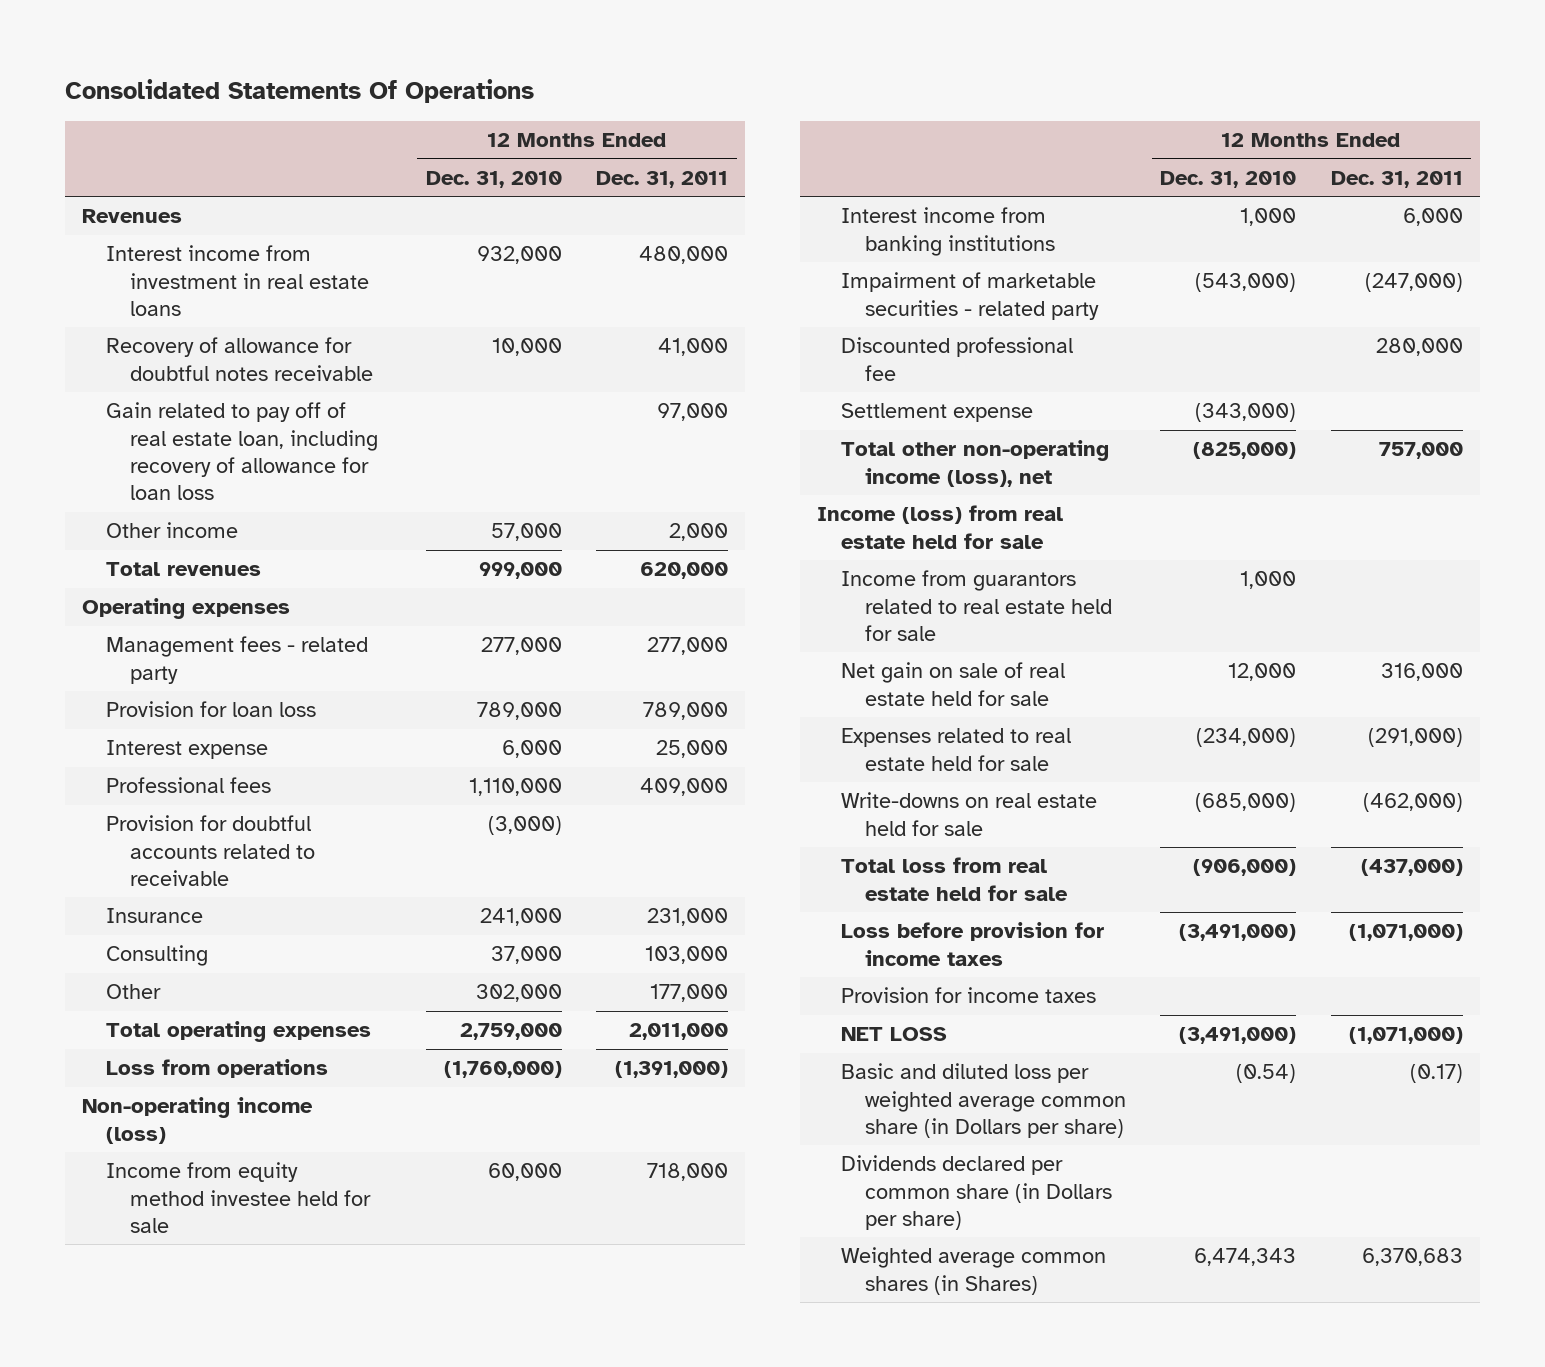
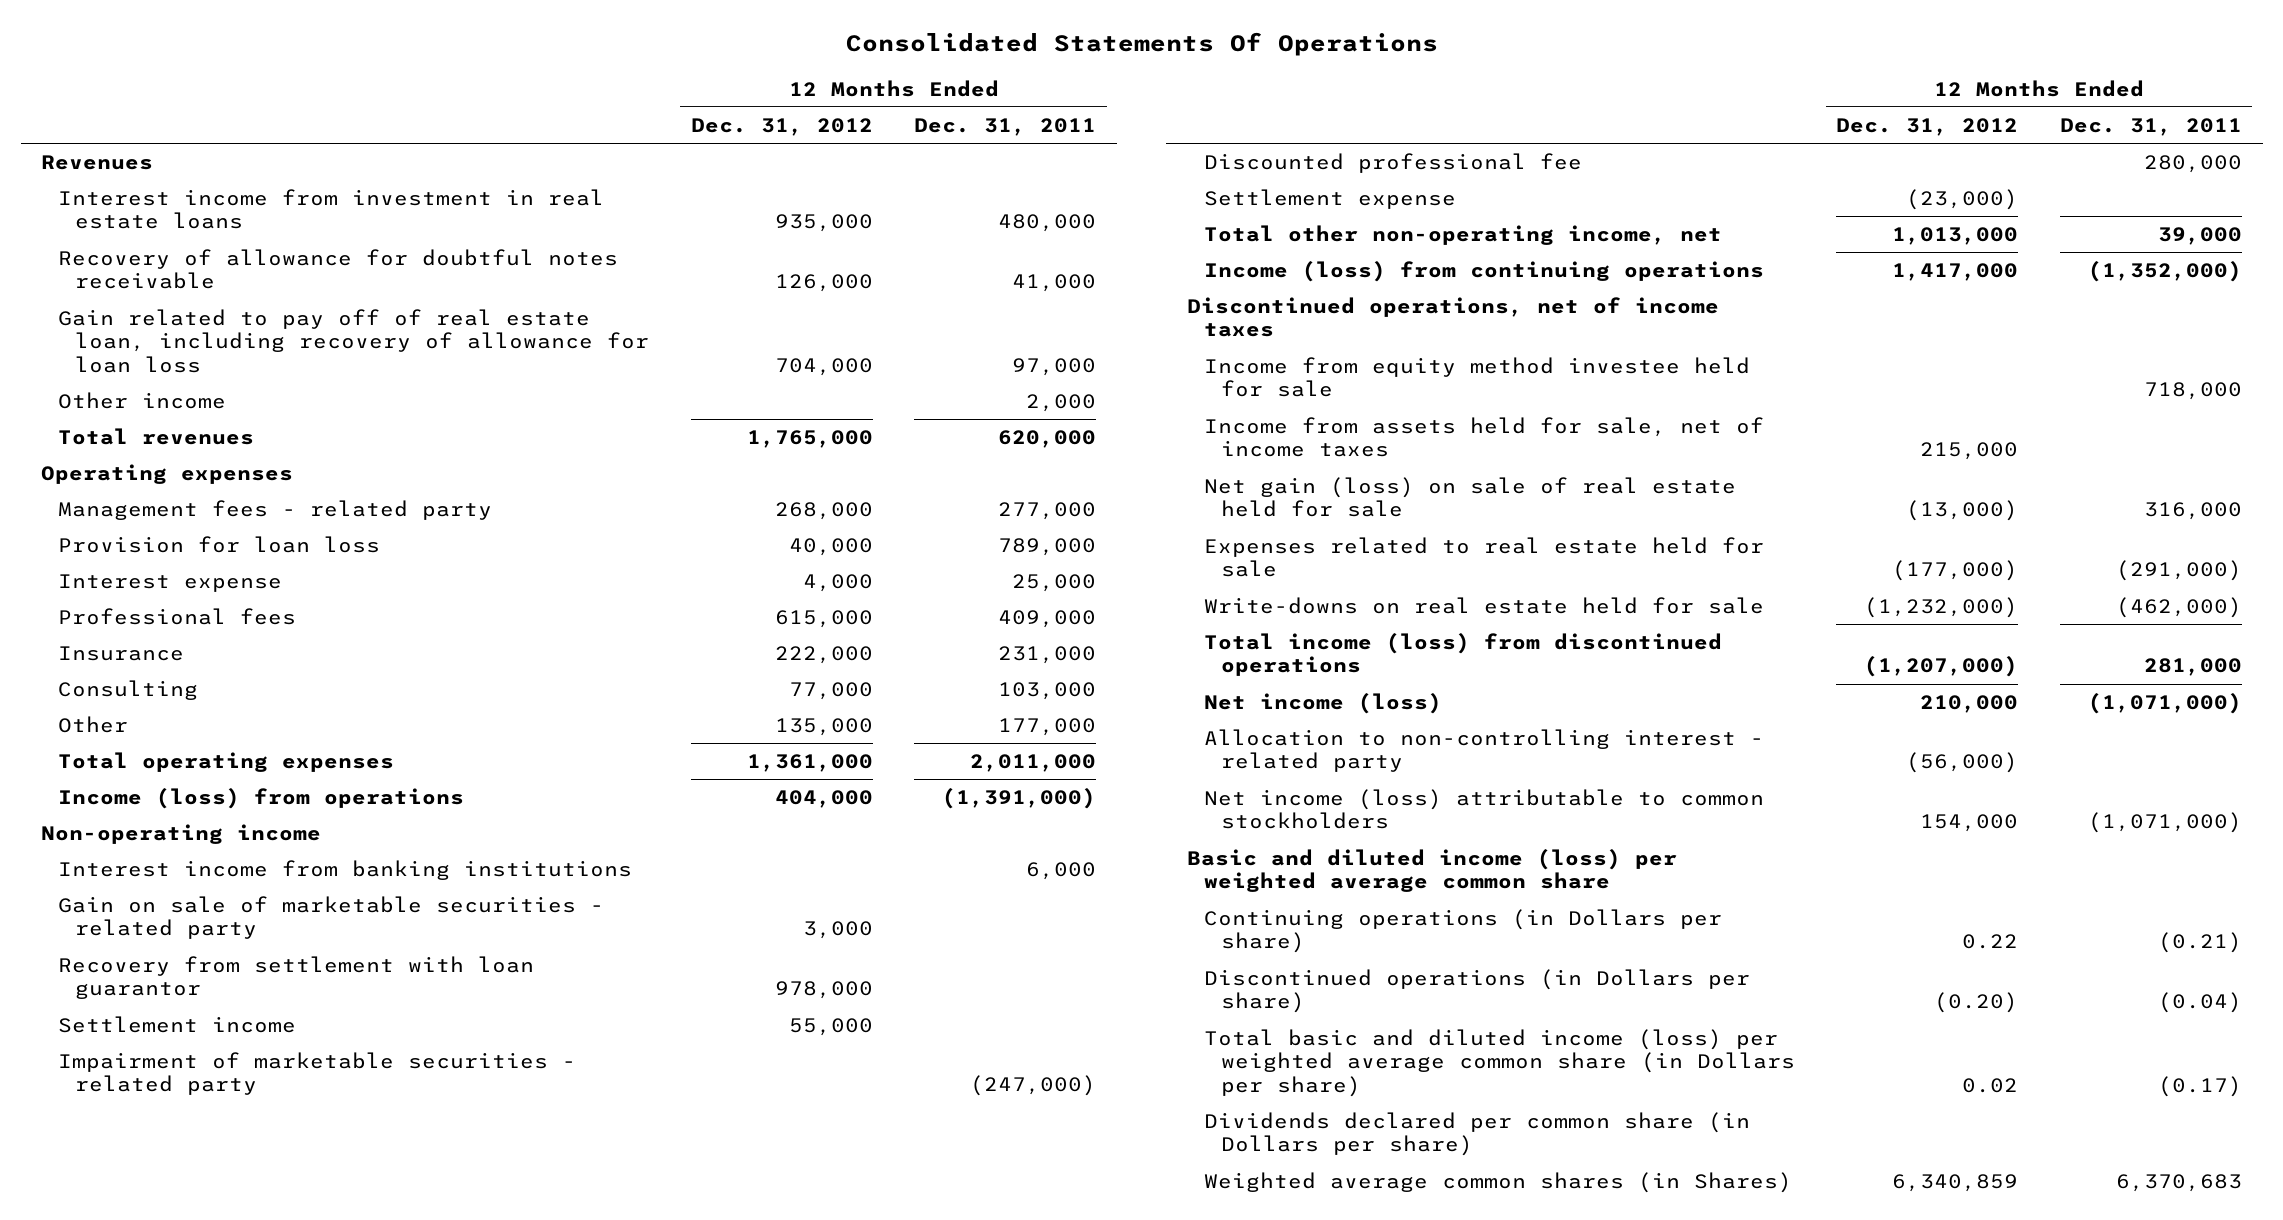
[425,170,562,188] Dec. 31, 2010 -> none
none -> [690,117,873,136] Dec. 31, 2012
[106,815,316,886] Provision for doubtful accounts related to receivable -> none
[106,1059,329,1079] Loss from operations -> [58,788,465,810] Income (loss) from operations
[82,1097,314,1144] Non-operating income (loss) -> [41,824,322,845] Non-operating income
none -> [58,896,605,940] Gain on sale of marketable securities - related party
none -> [58,956,535,1000] Recovery from settlement with loan guarantor
none -> [58,1016,297,1034] Settlement income
[816,505,1063,549] Income (loss) from real estate held for sale -> none
[840,570,1112,641] Income from guarantors related to real estate held for sale -> none
[840,440,1109,487] Total other non-operating income (loss), net -> [1203,225,1722,246] Total other non-operating income, net
[1378,442,1463,460] 757,000 -> [2158,227,2243,246] 39,000
none -> [1203,261,1764,283] Income (loss) from continuing operations
none -> [1187,297,1720,338] Discontinued operations, net of income taxes
[106,1162,372,1233] Income from equity method investee held for sale -> [1203,357,1750,398] Income from equity method investee held for sale
none -> [1203,417,1764,458] Income from assets held for sale, net of income taxes
[840,662,1065,706] Net gain on sale of real estate held for sale -> [1203,477,1736,518] Net gain (loss) on sale of real estate held for sale
[840,857,1068,901] Total loss from real estate held for sale -> none
[840,987,1096,1004] Provision for income taxes -> none
none -> [1203,633,1722,677] Total income (loss) from discontinued operations
[840,922,1104,966] Loss before provision for income taxes -> [1203,693,1442,715] Net income (loss)
none -> [1203,729,1764,773] Allocation to non-controlling interest - related party
[840,1027,947,1042] NET LOSS -> [1203,789,1764,830] Net income (loss) attributable to common stockholders
none -> [1187,849,1678,893] Basic and diluted income (loss) per weighted average common share
none -> [1203,909,1722,954] Continuing operations (in Dollars per share)
none -> [1203,969,1750,1014] Discontinued operations (in Dollars per share)
[840,1063,1126,1138] Basic and diluted loss per weighted average common share (in Dollars per share) -> [1203,1029,1795,1097] Total basic and diluted income (loss) per weighted average common share (in Dollars per share)

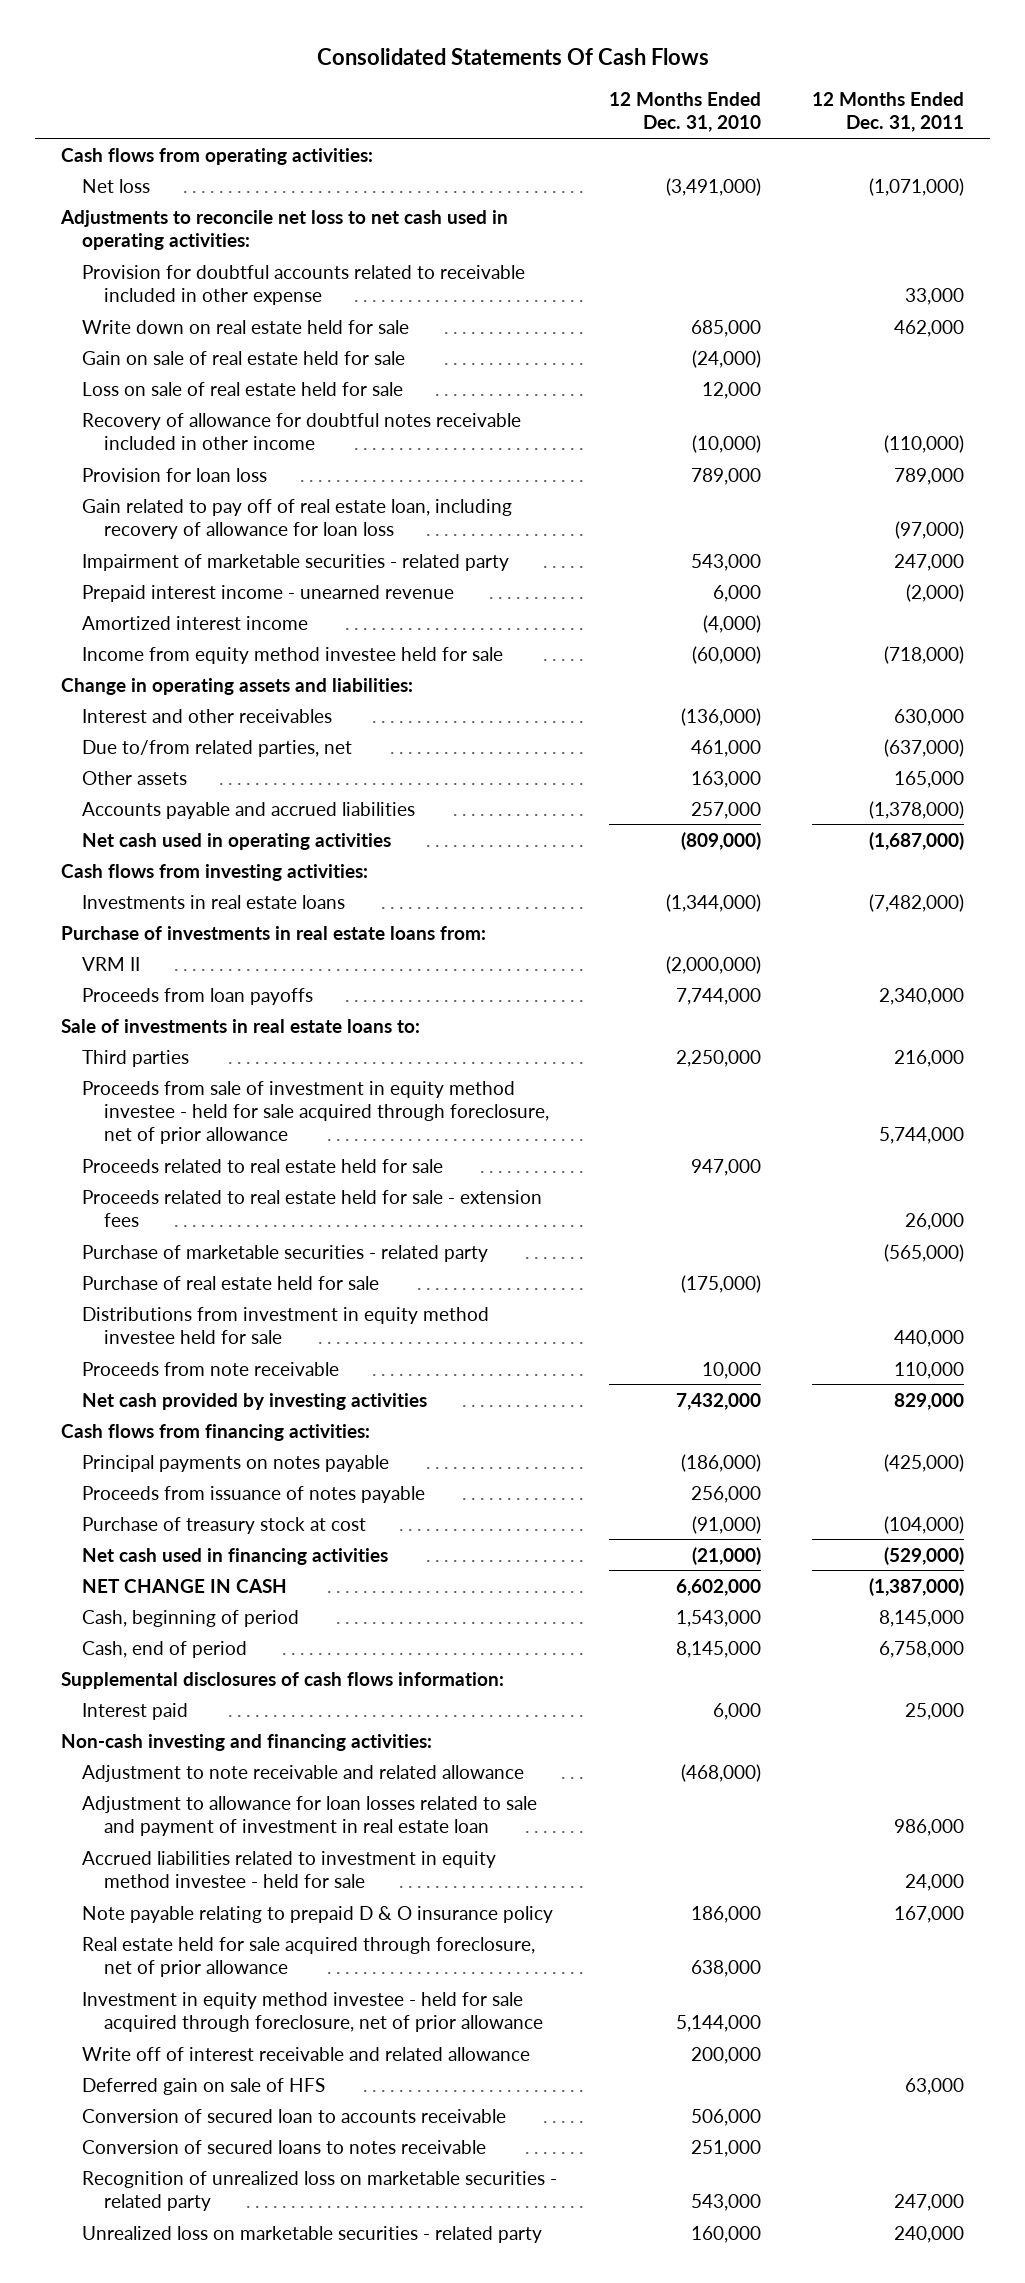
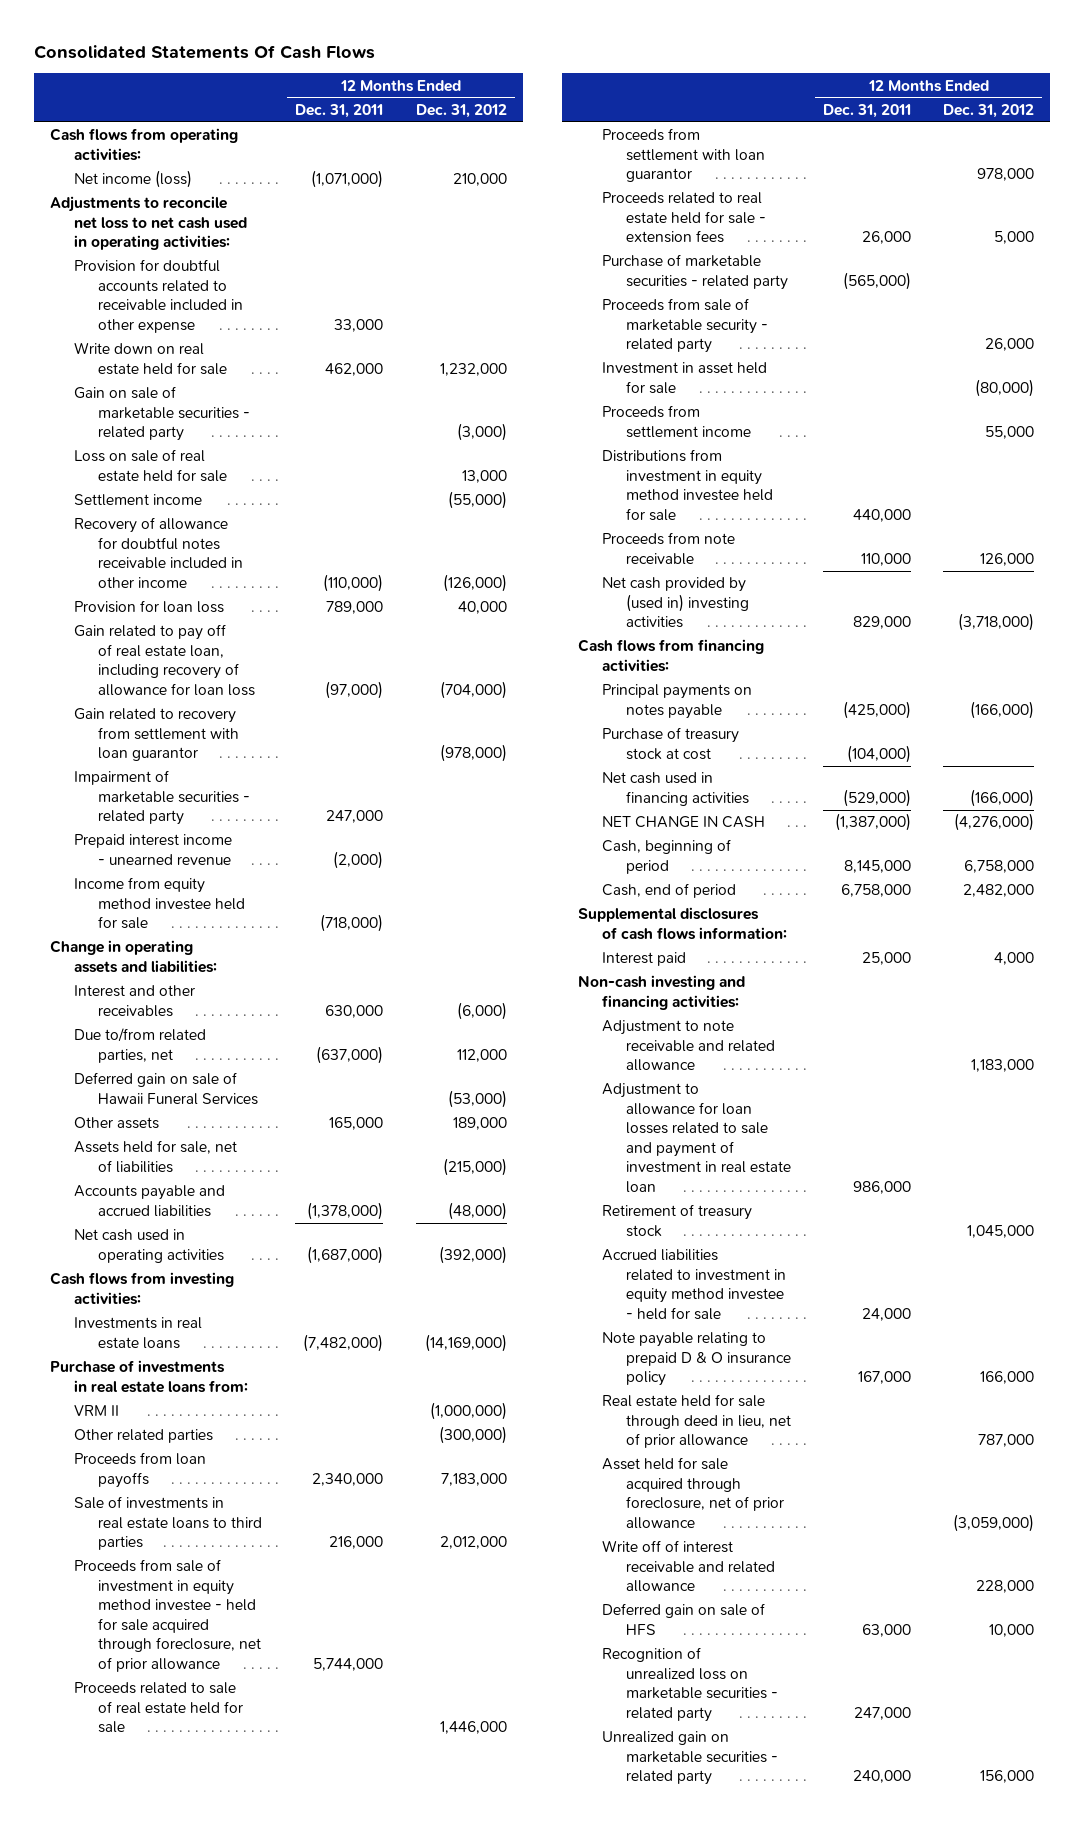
[608,91,761,133] 12 Months Ended Dec. 31, 2010 -> none
none -> [415,103,507,118] Dec. 31, 2012
[82,178,151,193] Net loss -> [73,170,192,189] Net income (loss)
[82,350,406,365] Gain on sale of real estate held for sale -> none
none -> [73,386,250,442] Gain on sale of marketable securities - related party
none -> [73,494,202,507] Settlement income
none -> [73,708,239,762] Gain related to recovery from settlement with loan guarantor
[82,615,309,630] Amortized interest income -> none
none -> [73,1072,258,1105] Deferred gain on sale of Hawaii Funeral Services
none -> [73,1140,237,1173] Assets held for sale, net of liabilities
none -> [73,1429,213,1444] Other related parties
[60,1018,420,1033] Sale of investments in real estate loans to: -> none
[82,1049,190,1067] Third parties -> [73,1496,262,1551] Sale of investments in real estate loans to third parties
[82,1158,444,1173] Proceeds related to real estate held for sale -> [73,1682,243,1734] Proceeds related to sale of real estate held for sale
none -> [601,128,765,183] Proceeds from settlement with loan guarantor
[82,1275,380,1290] Purchase of real estate held for sale -> none
none -> [601,298,768,354] Proceeds from sale of marketable security - related party
none -> [601,362,767,394] Investment in asset held for sale
none -> [601,405,751,438] Proceeds from settlement income
[82,1392,428,1410] Net cash provided by investing activities -> [601,577,749,629] Net cash provided by (used in) investing activities
[82,1485,426,1503] Proceeds from issuance of notes payable -> none
none -> [601,1204,752,1237] Retirement of treasury stock
[82,1991,543,2032] Investment in equity method investee - held for sale acquired through foreclosure, net of prior allowance -> none
none -> [601,1394,791,1449] Real estate held for sale through deed in lieu, net of prior allowance
[82,1936,536,1977] Real estate held for sale acquired through foreclosure, net of prior allowance -> [601,1457,784,1529] Asset held for sale acquired through foreclosure, net of prior allowance
[82,2108,507,2123] Conversion of secured loan to accounts receivable -> none
[82,2139,487,2154] Conversion of secured loans to notes receivable -> none
[82,2225,543,2243] Unrealized loss on marketable securities - related party -> [601,1731,778,1786] Unrealized gain on marketable securities - related party

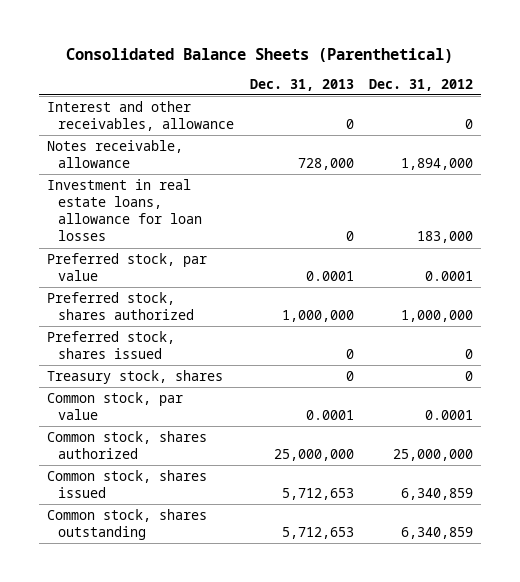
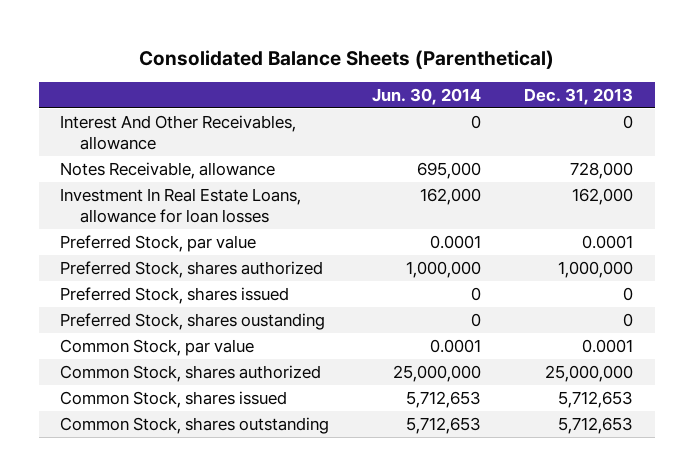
[369,78,474,91] Dec. 31, 2012 -> none
none -> [372,87,482,105] Jun. 30, 2014
[46,369,223,384] Treasury stock, shares -> none
[46,100,235,132] Interest and other receivables, allowance -> [60,114,297,151] Interest And Other Receivables, allowance
[46,139,183,169] Notes receivable, allowance -> [60,161,276,179] Notes Receivable, allowance
[46,178,203,242] Investment in real estate loans, allowance for loan losses -> [60,187,302,224] Investment In Real Estate Loans, allowance for loan losses
[345,231,354,242] 0 -> [572,187,634,205] 162,000
[46,252,207,282] Preferred stock, par value -> [60,234,257,252] Preferred Stock, par value
[46,291,195,321] Preferred stock, shares authorized -> [60,260,324,278] Preferred Stock, shares authorized
[46,330,175,360] Preferred stock, shares issued -> [60,286,290,304] Preferred Stock, shares issued
none -> [60,312,326,330] Preferred Stock, shares oustanding
[46,391,183,421] Common stock, par value -> [60,338,255,356] Common Stock, par value
[46,430,207,460] Common stock, shares authorized -> [60,364,322,382] Common Stock, shares authorized
[46,469,207,499] Common stock, shares issued -> [60,390,288,408] Common Stock, shares issued
[46,508,207,541] Common stock, shares outstanding -> [60,416,330,434] Common Stock, shares outstanding

